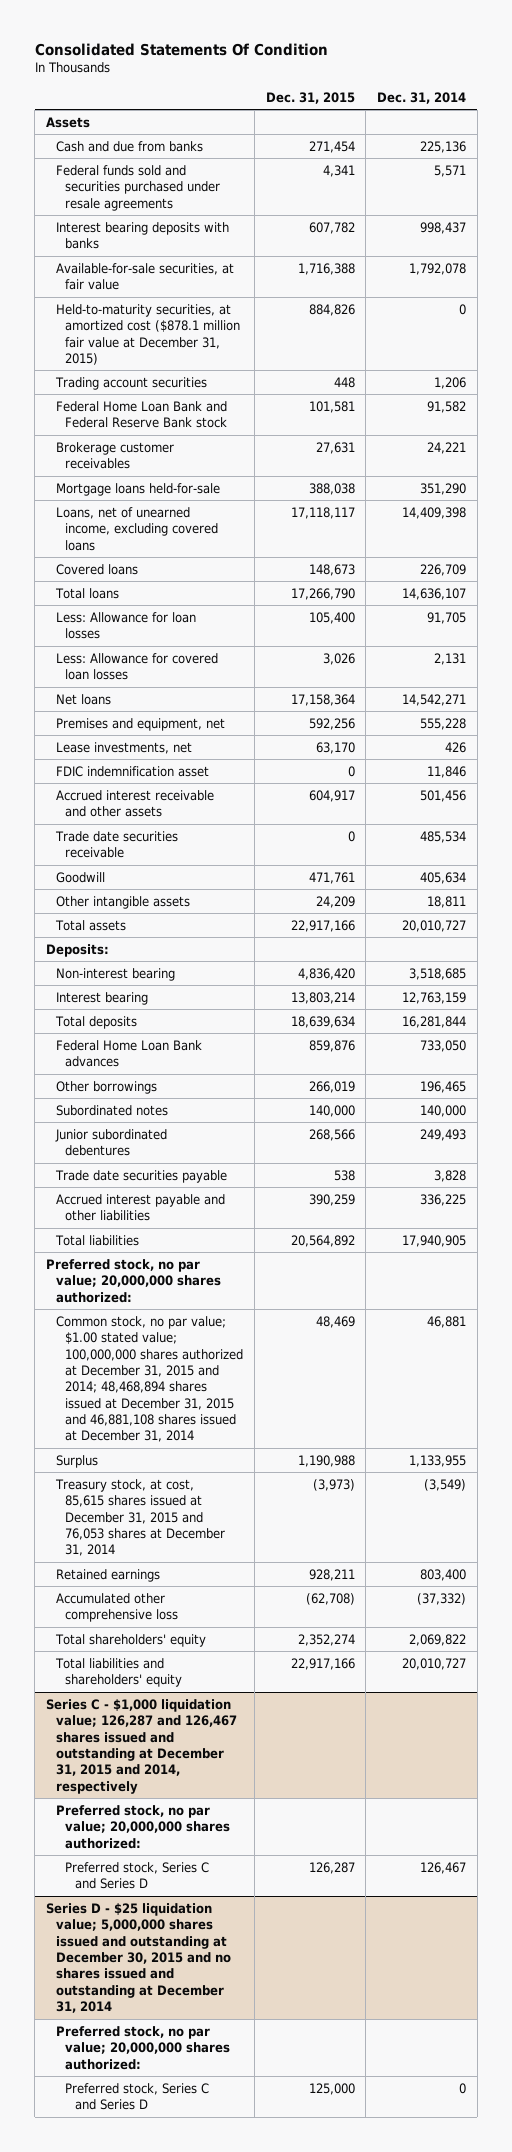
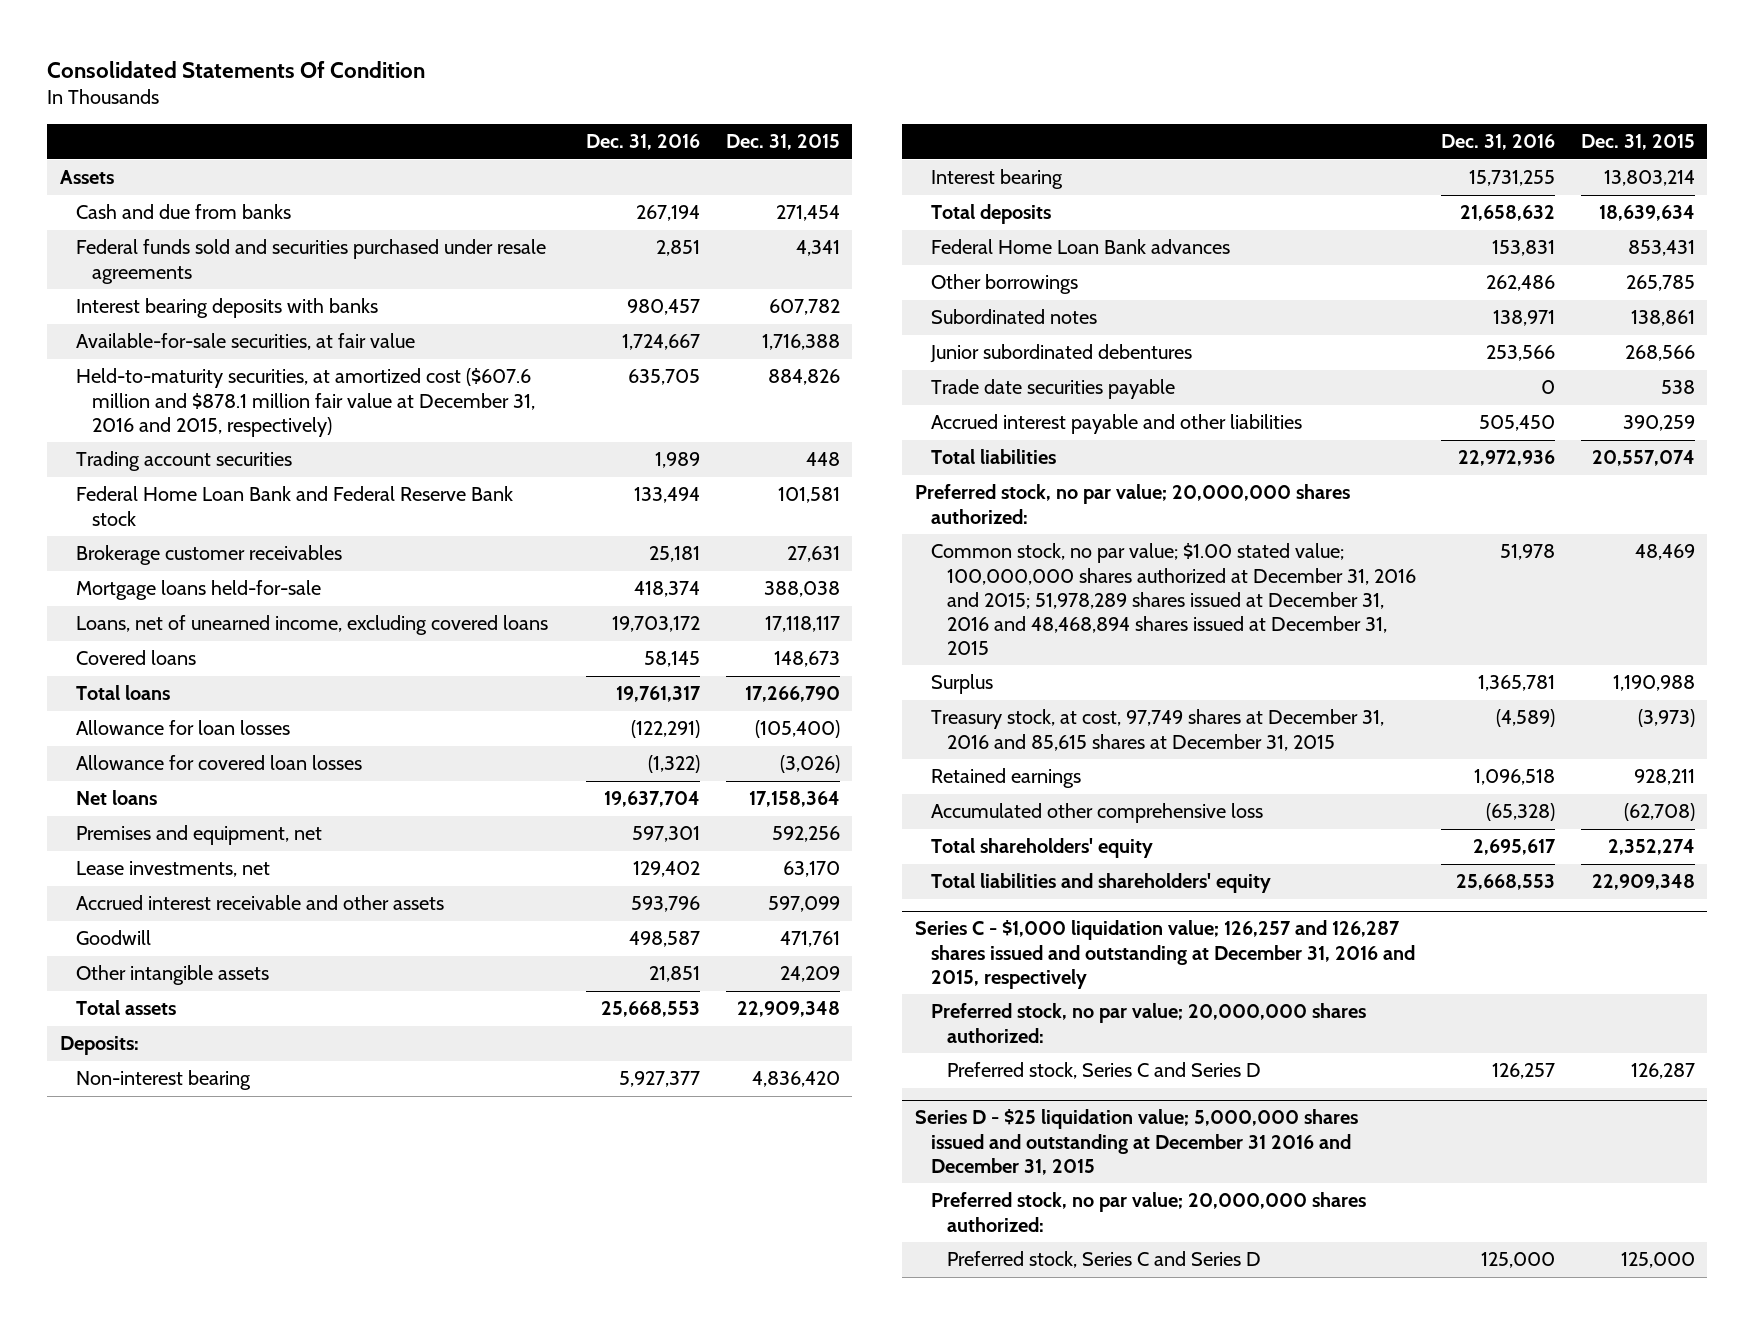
[377,91,467,104] Dec. 31, 2014 -> none
none -> [586,134,701,151] Dec. 31, 2016
[55,303,241,365] Held-to-maturity securities, at amortized cost ($878.1 million fair value at December 31, 2015) -> [75,368,535,437] Held-to-maturity securities, at amortized cost ($607.6 million and $878.1 million fair value at December 31, 2016 and 2015, respectively)
[55,611,196,640] Less: Allowance for loan losses -> [75,720,290,736] Allowance for loan losses
[308,611,355,624] 105,400 -> [754,720,840,739] (105,400)
[55,652,218,681] Less: Allowance for covered loan losses -> [75,755,362,771] Allowance for covered loan losses
[322,652,355,665] 3,026 -> [779,755,840,774] (3,026)
[55,765,209,777] FDIC indemnification asset -> none
[54,830,178,859] Trade date securities receivable -> none
[308,789,355,802] 604,917 -> [767,896,840,913] 597,099
[290,919,355,932] 22,917,166 -> [736,1001,840,1018] 22,909,348
[308,1039,355,1052] 859,876 -> [1627,240,1695,257] 853,431
[308,1080,355,1093] 266,019 -> [1625,275,1695,292] 265,785
[308,1104,355,1117] 140,000 -> [1630,310,1695,327] 138,861
[290,1234,355,1247] 20,564,892 -> [1591,450,1695,467] 20,557,074
[55,1315,244,1443] Common stock, no par value; $1.00 stated value; 100,000,000 shares authorized at December 31, 2015 and 2014; 48,468,894 shares issued at December 31, 2015 and 46,881,108 shares issued at December 31, 2014 -> [930,543,1416,655] Common stock, no par value; $1.00 stated value; 100,000,000 shares authorized at December 31, 2016 and 2015; 51,978,289 shares issued at December 31, 2016 and 48,468,894 shares issued at December 31, 2015
[54,1478,226,1557] Treasury stock, at cost, 85,615 shares issued at December 31, 2015 and 76,053 shares at December 31, 2014 -> [930,709,1384,751] Treasury stock, at cost, 97,749 shares at December 31, 2016 and 85,615 shares at December 31, 2015
[290,1657,355,1670] 22,917,166 -> [1591,874,1695,891] 22,909,348
[46,1698,237,1794] Series C - $1,000 liquidation value; 126,287 and 126,467 shares issued and outstanding at December 31, 2015 and 2014, respectively -> [914,920,1415,989] Series C - $1,000 liquidation value; 126,257 and 126,287 shares issued and outstanding at December 31, 2016 and 2015, respectively
[46,1902,231,2014] Series D - $25 liquidation value; 5,000,000 shares issued and outstanding at December 30, 2015 and no shares issued and outstanding at December 31, 2014 -> [914,1109,1358,1175] Series D - $25 liquidation value; 5,000,000 shares issued and outstanding at December 31 2016 and December 31, 2015

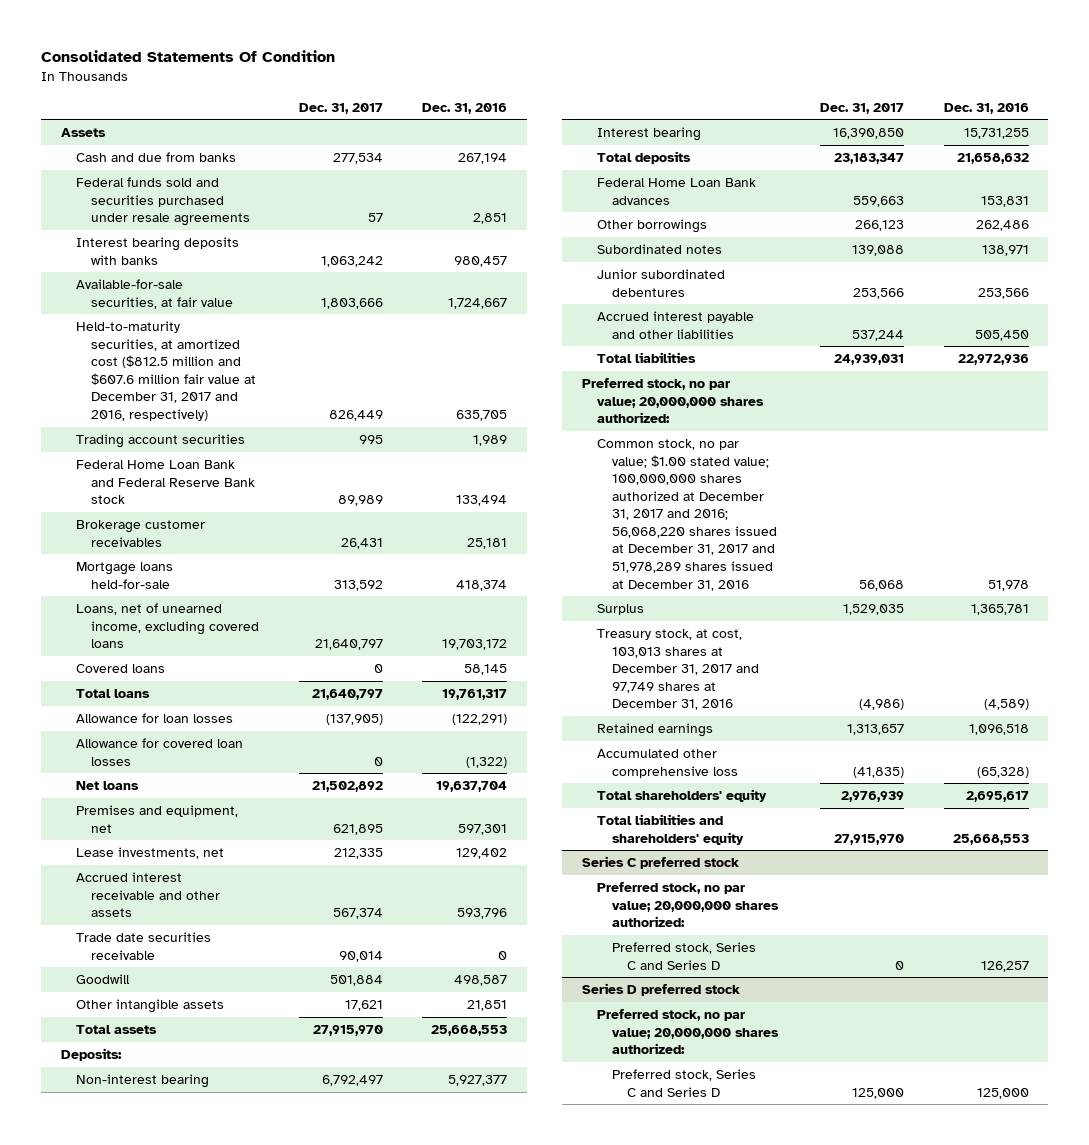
[725,134,840,151] Dec. 31, 2015 -> none
none -> [298,102,383,114] Dec. 31, 2017
[75,368,535,437] Held-to-maturity securities, at amortized cost ($607.6 million and $878.1 million fair value at December 31, 2016 and 2015, respectively) -> [75,321,256,421] Held-to-maturity securities, at amortized cost ($812.5 million and $607.6 million fair value at December 31, 2017 and 2016, respectively)
none -> [75,932,211,960] Trade date securities receivable
[930,379,1175,400] Trade date securities payable -> none
[930,543,1416,655] Common stock, no par value; $1.00 stated value; 100,000,000 shares authorized at December 31, 2016 and 2015; 51,978,289 shares issued at December 31, 2016 and 48,468,894 shares issued at December 31, 2015 -> [596,439,777,591] Common stock, no par value; $1.00 stated value; 100,000,000 shares authorized at December 31, 2017 and 2016; 56,068,220 shares issued at December 31, 2017 and 51,978,289 shares issued at December 31, 2016
[930,709,1384,751] Treasury stock, at cost, 97,749 shares at December 31, 2016 and 85,615 shares at December 31, 2015 -> [596,629,759,711] Treasury stock, at cost, 103,013 shares at December 31, 2017 and 97,749 shares at December 31, 2016
[914,920,1415,989] Series C - $1,000 liquidation value; 126,257 and 126,287 shares issued and outstanding at December 31, 2016 and 2015, respectively -> [581,856,739,870] Series C preferred stock
[914,1109,1358,1175] Series D - $25 liquidation value; 5,000,000 shares issued and outstanding at December 31 2016 and December 31, 2015 -> [581,983,740,997] Series D preferred stock

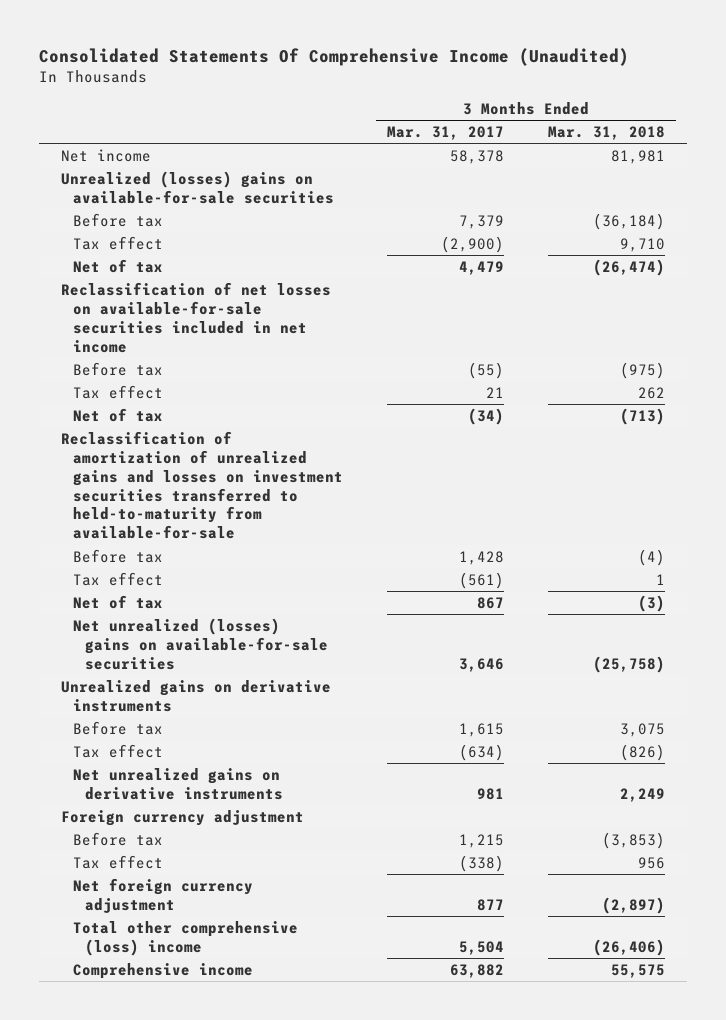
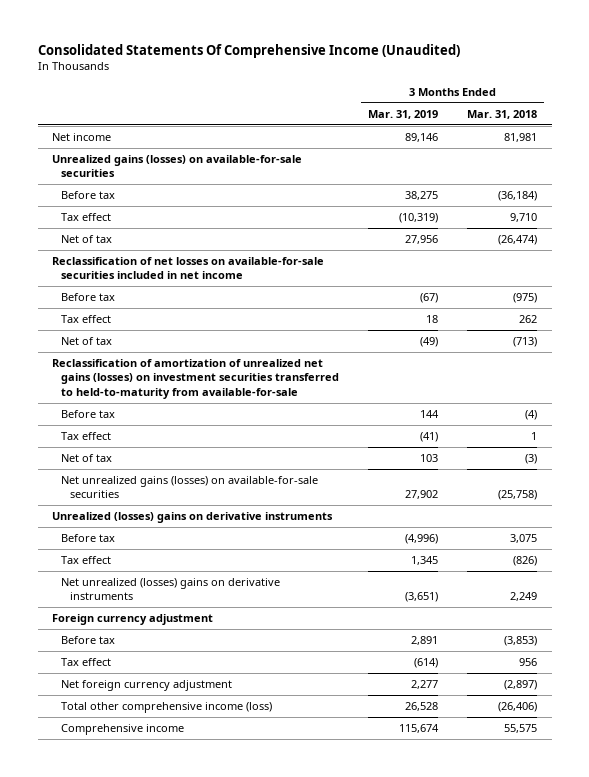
[387,125,505,140] Mar. 31, 2017 -> none
none -> [367,109,438,119] Mar. 31, 2019
[61,170,335,204] Unrealized (losses) gains on available-for-sale securities -> [52,154,303,178] Unrealized gains (losses) on available-for-sale securities
[61,430,344,540] Reclassification of amortization of unrealized gains and losses on investment securities transferred to held-to-maturity from available-for-sale -> [52,358,339,399] Reclassification of amortization of unrealized net gains (losses) on investment securities transferred to held-to-maturity from available-for-sale
[73,617,329,670] Net unrealized (losses) gains on available-for-sale securities -> [60,475,318,499] Net unrealized gains (losses) on available-for-sale securities
[61,679,332,712] Unrealized gains on derivative instruments -> [52,511,334,523] Unrealized (losses) gains on derivative instruments
[73,767,284,800] Net unrealized gains on derivative instruments -> [60,577,280,601] Net unrealized (losses) gains on derivative instruments
[73,920,299,956] Total other comprehensive (loss) income -> [60,701,272,713] Total other comprehensive income (loss)

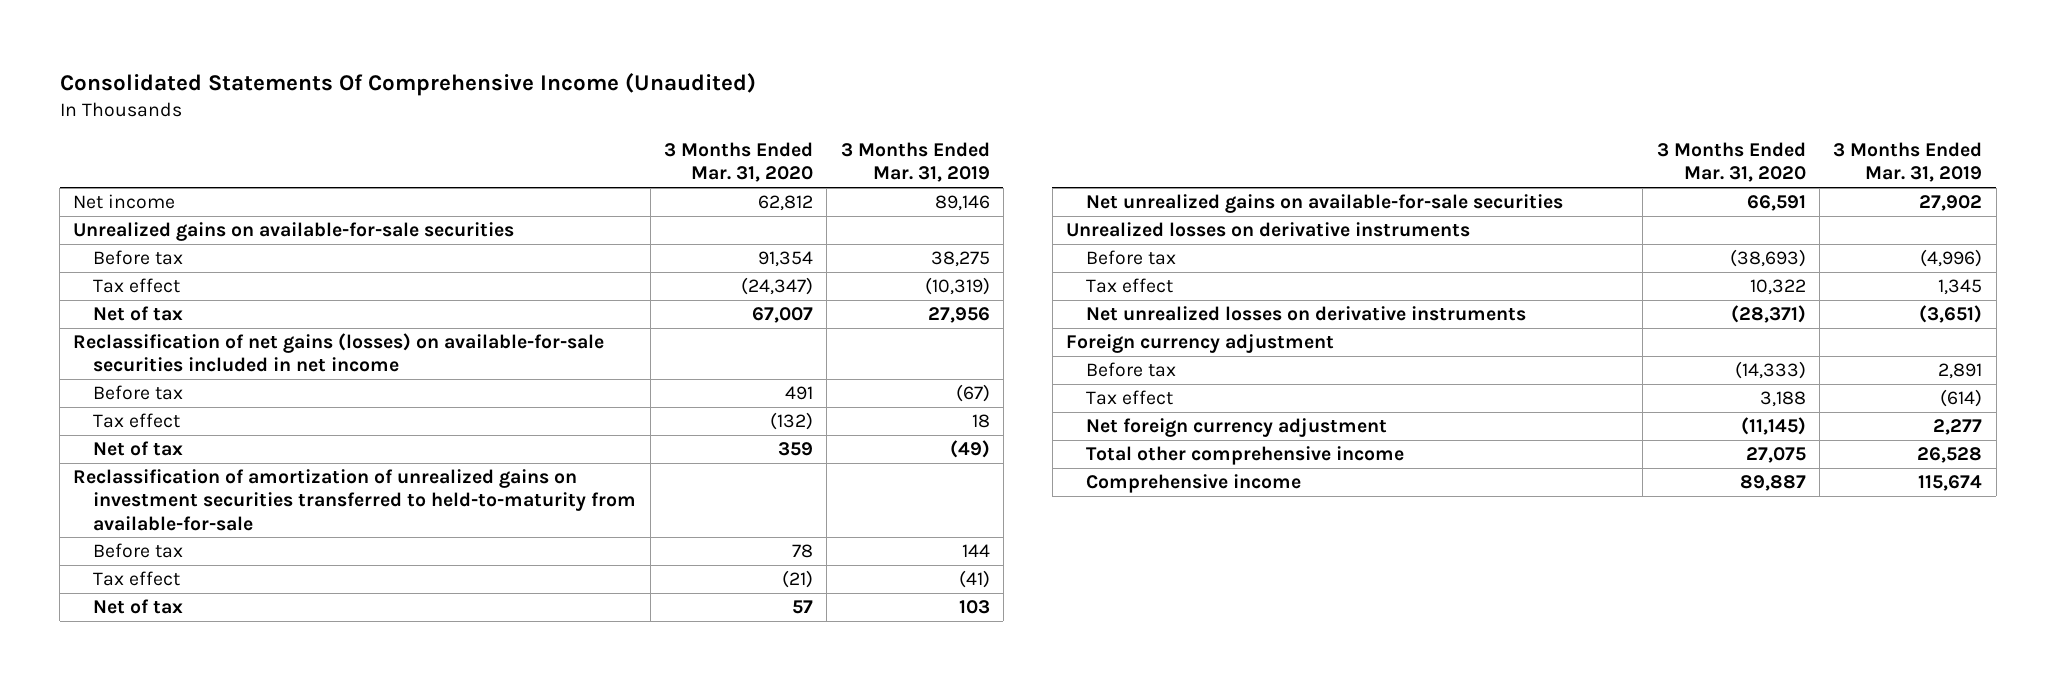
[467,109,538,119] Mar. 31, 2018 -> none
none -> [664,142,814,183] 3 Months Ended Mar. 31, 2020
[52,154,303,178] Unrealized gains (losses) on available-for-sale securities -> [73,222,515,242] Unrealized gains on available-for-sale securities
[52,256,325,280] Reclassification of net losses on available-for-sale securities included in net income -> [73,333,605,373] Reclassification of net gains (losses) on available-for-sale securities included in net income
[52,358,339,399] Reclassification of amortization of unrealized net gains (losses) on investment securities transferred to held-to-maturity from available-for-sale -> [73,469,637,531] Reclassification of amortization of unrealized gains on investment securities transferred to held-to-maturity from available-for-sale
[60,475,318,499] Net unrealized gains (losses) on available-for-sale securities -> [1086,194,1564,214] Net unrealized gains on available-for-sale securities
[52,511,334,523] Unrealized (losses) gains on derivative instruments -> [1066,222,1471,238] Unrealized losses on derivative instruments
[60,577,280,601] Net unrealized (losses) gains on derivative instruments -> [1086,306,1527,322] Net unrealized losses on derivative instruments
[60,701,272,713] Total other comprehensive income (loss) -> [1086,446,1405,466] Total other comprehensive income

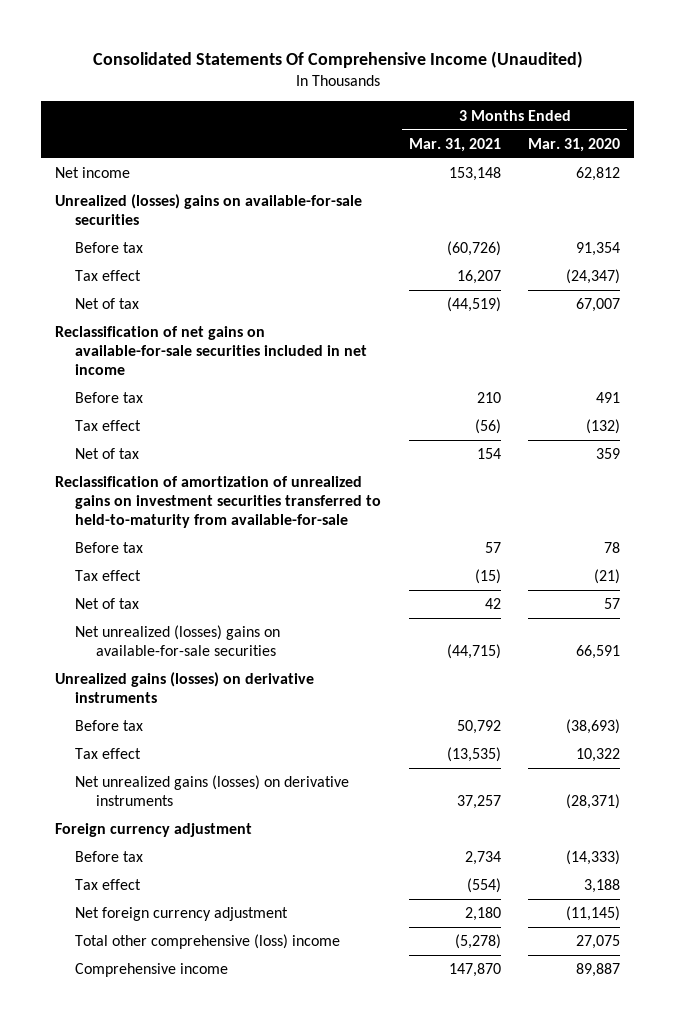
[840,142,990,183] 3 Months Ended Mar. 31, 2019 -> none
none -> [408,137,501,152] Mar. 31, 2021
[73,222,515,242] Unrealized gains on available-for-sale securities -> [55,194,363,226] Unrealized (losses) gains on available-for-sale securities
[73,333,605,373] Reclassification of net gains (losses) on available-for-sale securities included in net income -> [55,326,368,376] Reclassification of net gains on available-for-sale securities included in net income
[1086,194,1564,214] Net unrealized gains on available-for-sale securities -> [75,625,281,657] Net unrealized (losses) gains on available-for-sale securities
[1066,222,1471,238] Unrealized losses on derivative instruments -> [55,672,315,704] Unrealized gains (losses) on derivative instruments
[1086,306,1527,322] Net unrealized losses on derivative instruments -> [75,775,350,807] Net unrealized gains (losses) on derivative instruments
[1086,446,1405,466] Total other comprehensive income -> [75,934,341,950] Total other comprehensive (loss) income

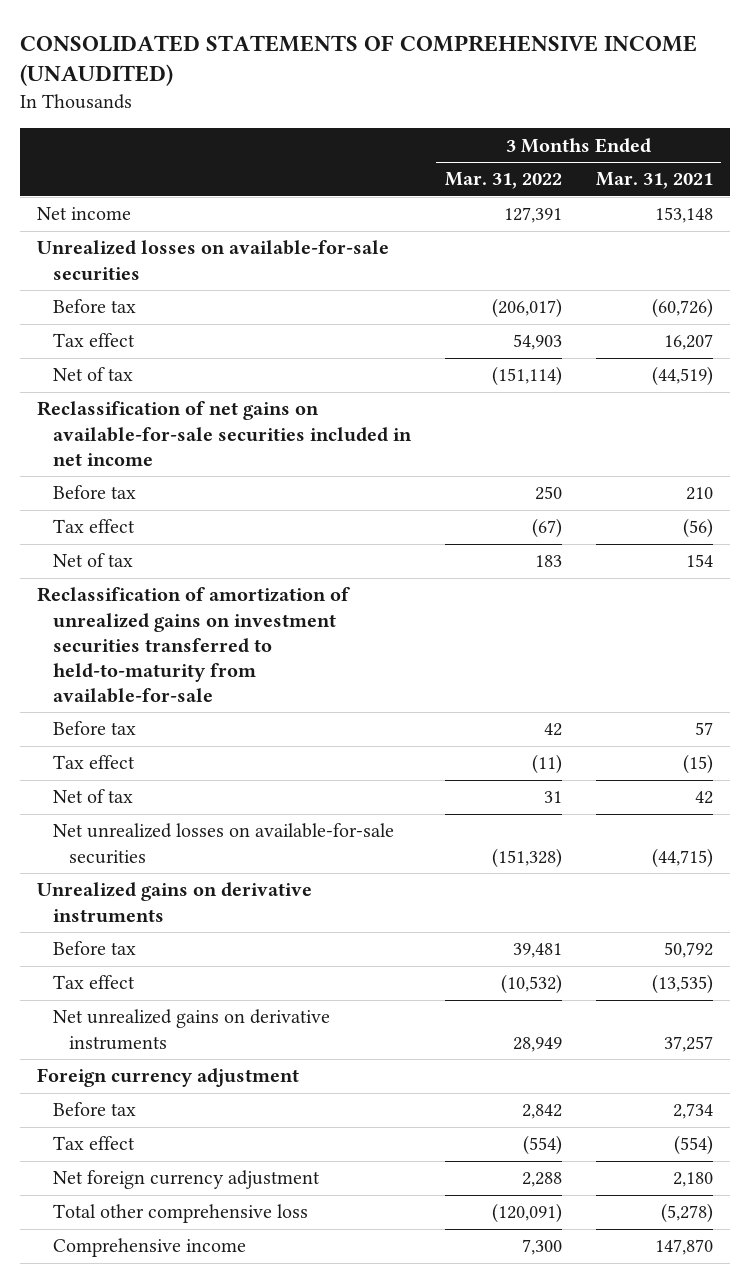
[92,51,583,69] Consolidated Statements Of Comprehensive Income (Unaudited) -> [19,34,697,87] CONSOLIDATED STATEMENTS OF COMPREHENSIVE INCOME (UNAUDITED)
[528,137,621,152] Mar. 31, 2020 -> none
none -> [444,172,562,190] Mar. 31, 2022
[55,194,363,226] Unrealized (losses) gains on available-for-sale securities -> [36,240,389,281] Unrealized losses on available-for-sale securities
[75,625,281,657] Net unrealized (losses) gains on available-for-sale securities -> [52,823,394,864] Net unrealized losses on available-for-sale securities
[55,672,315,704] Unrealized gains (losses) on derivative instruments -> [36,882,312,923] Unrealized gains on derivative instruments
[75,775,350,807] Net unrealized gains (losses) on derivative instruments -> [52,1009,330,1050] Net unrealized gains on derivative instruments
[75,934,341,950] Total other comprehensive (loss) income -> [52,1204,308,1224] Total other comprehensive loss

